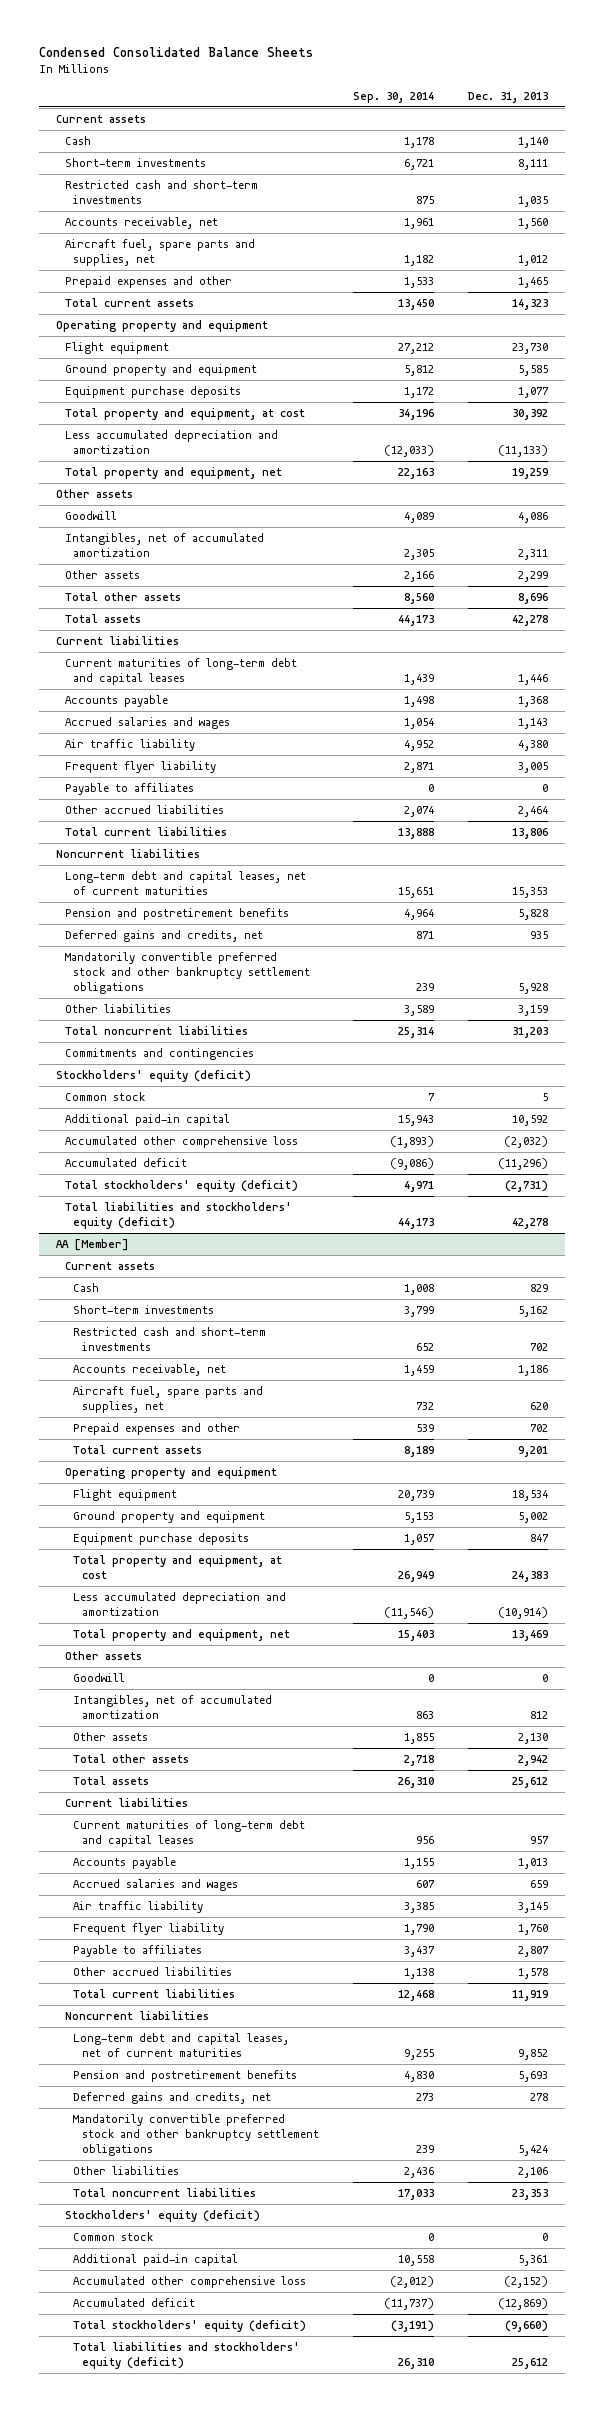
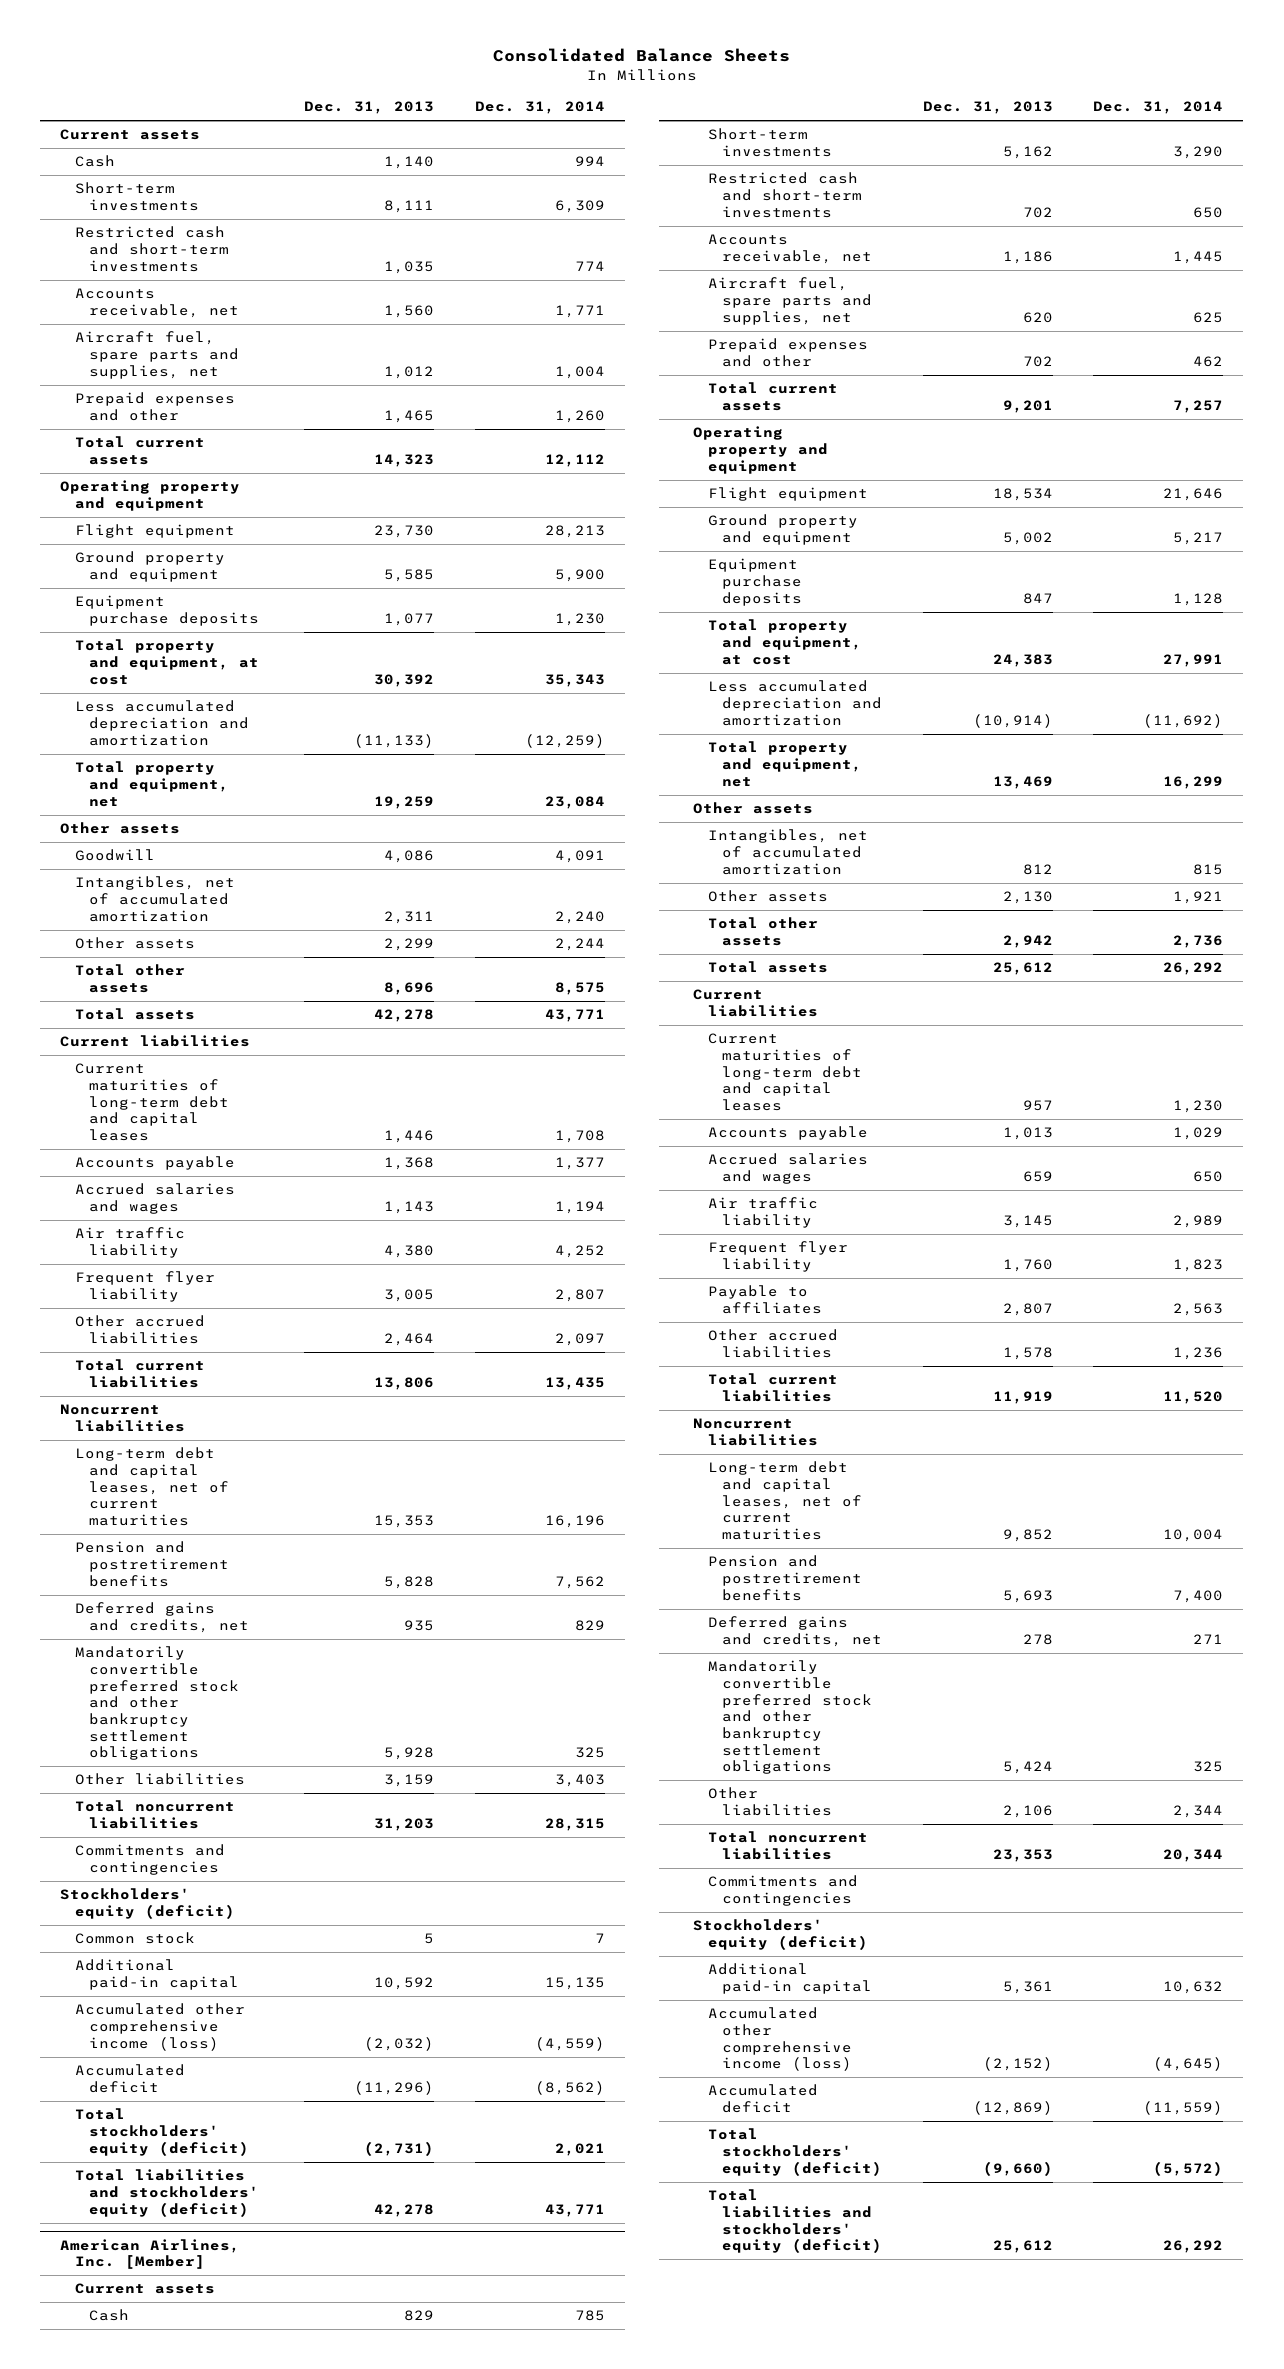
[39,47,314,58] Condensed Consolidated Balance Sheets -> [492,48,790,63] Consolidated Balance Sheets
[352,91,434,103] Sep. 30, 2014 -> none
none -> [474,101,605,115] Dec. 31, 2014
[64,782,194,795] Payable to affiliates -> none
[64,1135,298,1148] Accumulated other comprehensive loss -> [74,2003,245,2051] Accumulated other comprehensive income (loss)
[56,1238,130,1251] AA [Member] -> none
none -> [60,2238,241,2270] American Airlines, Inc. [Member]
[73,1672,126,1682] Goodwill -> none
none -> [707,1875,858,1907] Commitments and contingencies
[73,2231,154,2241] Common stock -> none
[73,2275,307,2288] Accumulated other comprehensive loss -> [707,2007,853,2072] Accumulated other comprehensive income (loss)

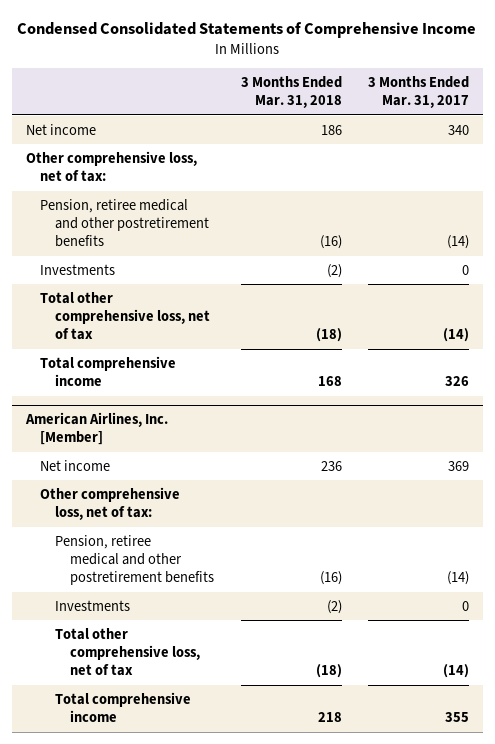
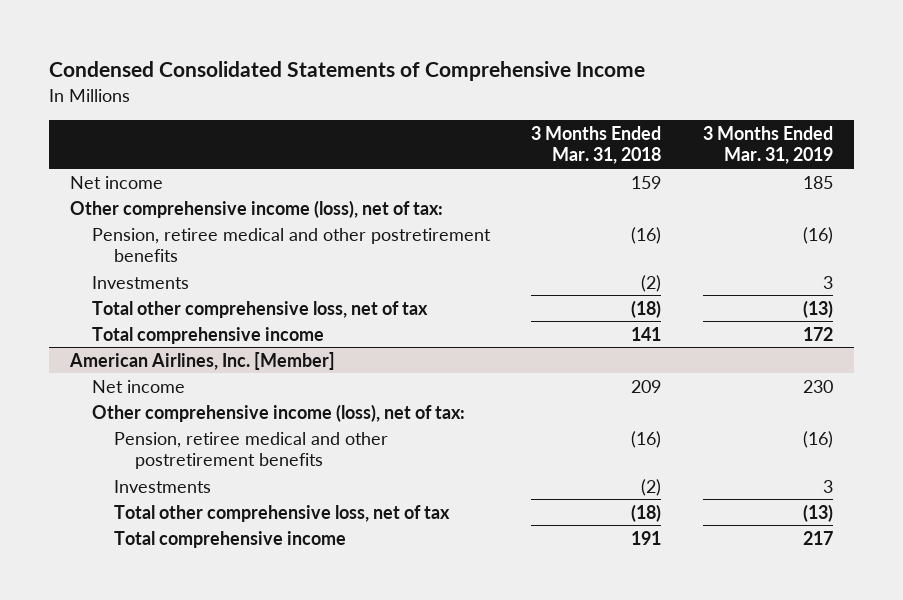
[368,75,470,109] 3 Months Ended Mar. 31, 2017 -> none
none -> [703,125,834,165] 3 Months Ended Mar. 31, 2019
[320,124,342,135] 186 -> [631,175,662,189] 159
[25,150,197,183] Other comprehensive loss, net of tax: -> [69,199,443,218] Other comprehensive income (loss), net of tax:
[317,376,342,387] 168 -> [631,326,662,341] 141
[320,460,342,471] 236 -> [631,379,662,393] 209
[40,486,181,521] Other comprehensive loss, net of tax: -> [91,403,465,422] Other comprehensive income (loss), net of tax:
[317,712,342,723] 218 -> [631,530,662,545] 191

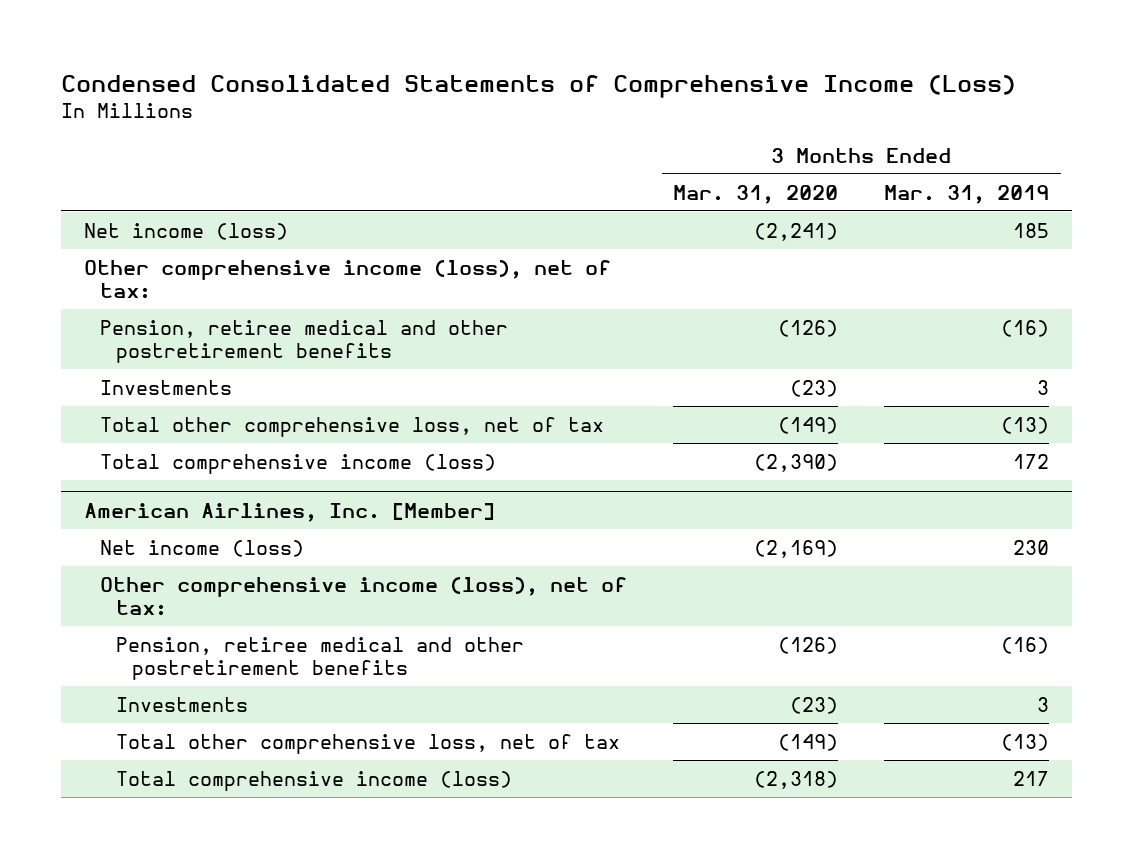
[48,61,645,82] Condensed Consolidated Statements of Comprehensive Income -> [61,74,1017,98] Condensed Consolidated Statements of Comprehensive Income (Loss)
[531,125,662,165] 3 Months Ended Mar. 31, 2018 -> none
none -> [673,184,839,204] Mar. 31, 2020
[69,175,163,189] Net income -> [84,222,289,240] Net income (loss)
[91,326,324,344] Total comprehensive income -> [100,453,497,474] Total comprehensive income (loss)
[91,379,185,393] Net income -> [100,539,305,557] Net income (loss)
[113,530,346,548] Total comprehensive income -> [116,770,513,791] Total comprehensive income (loss)

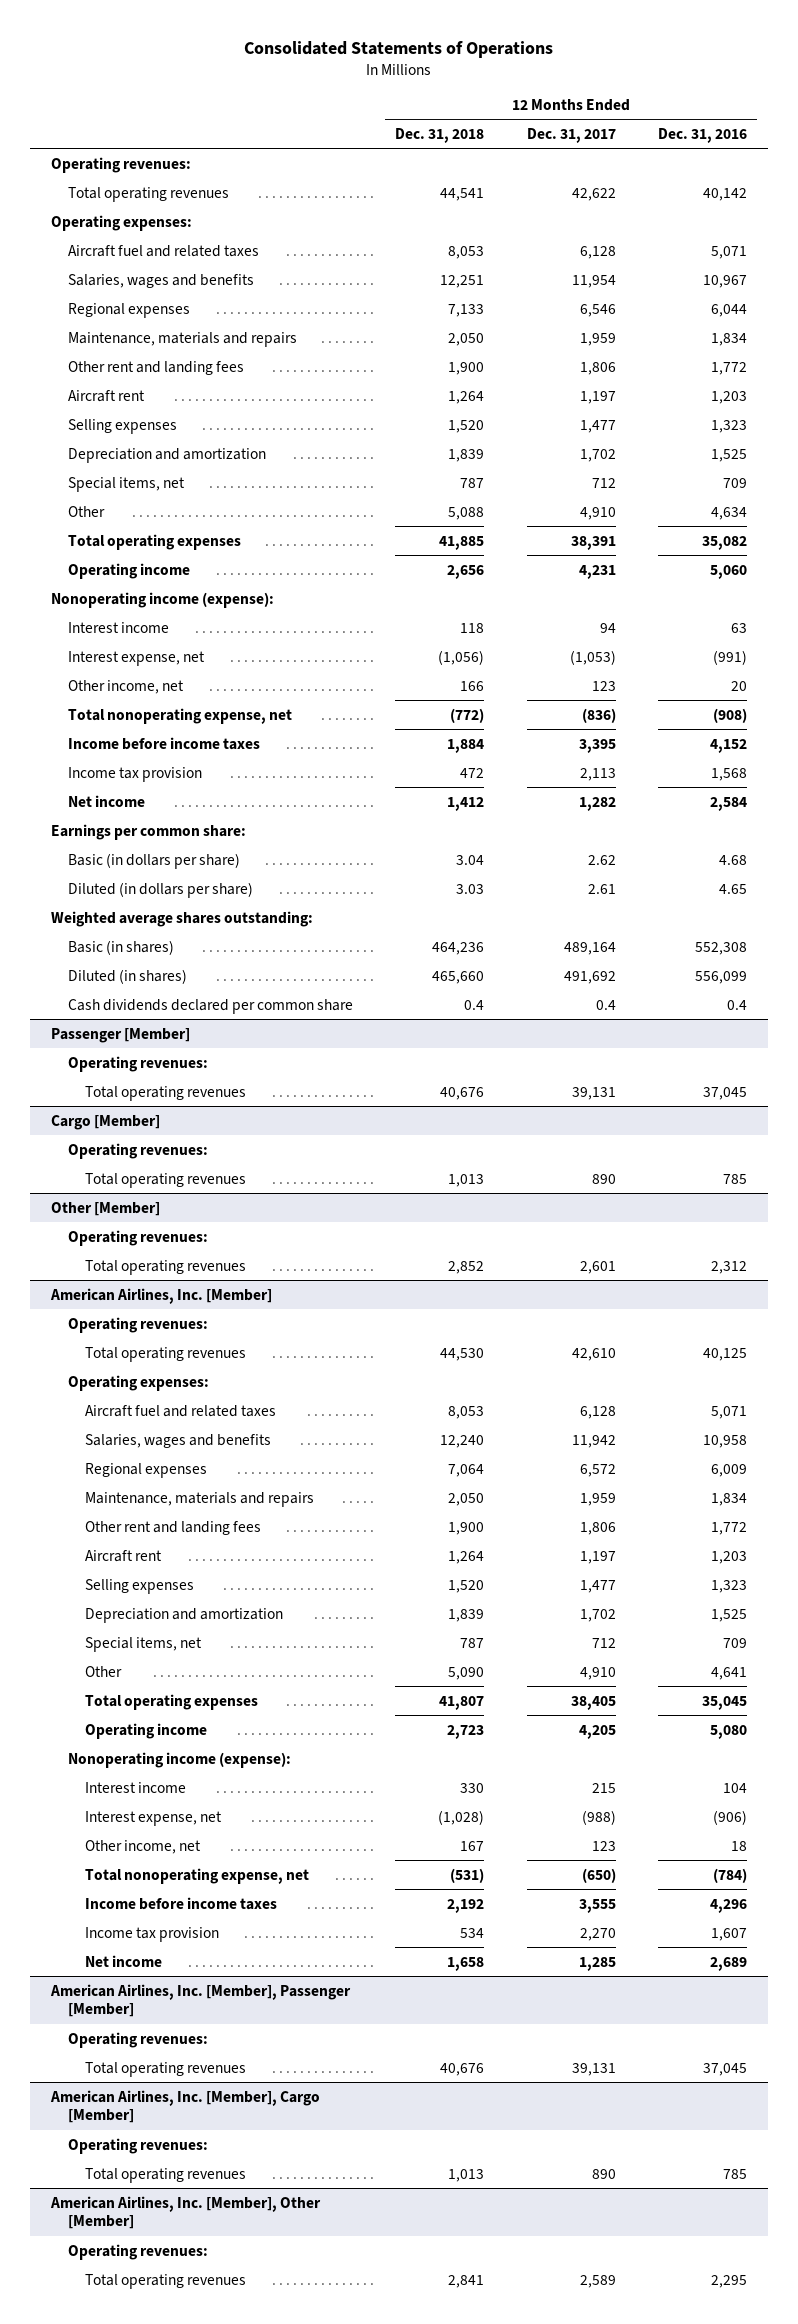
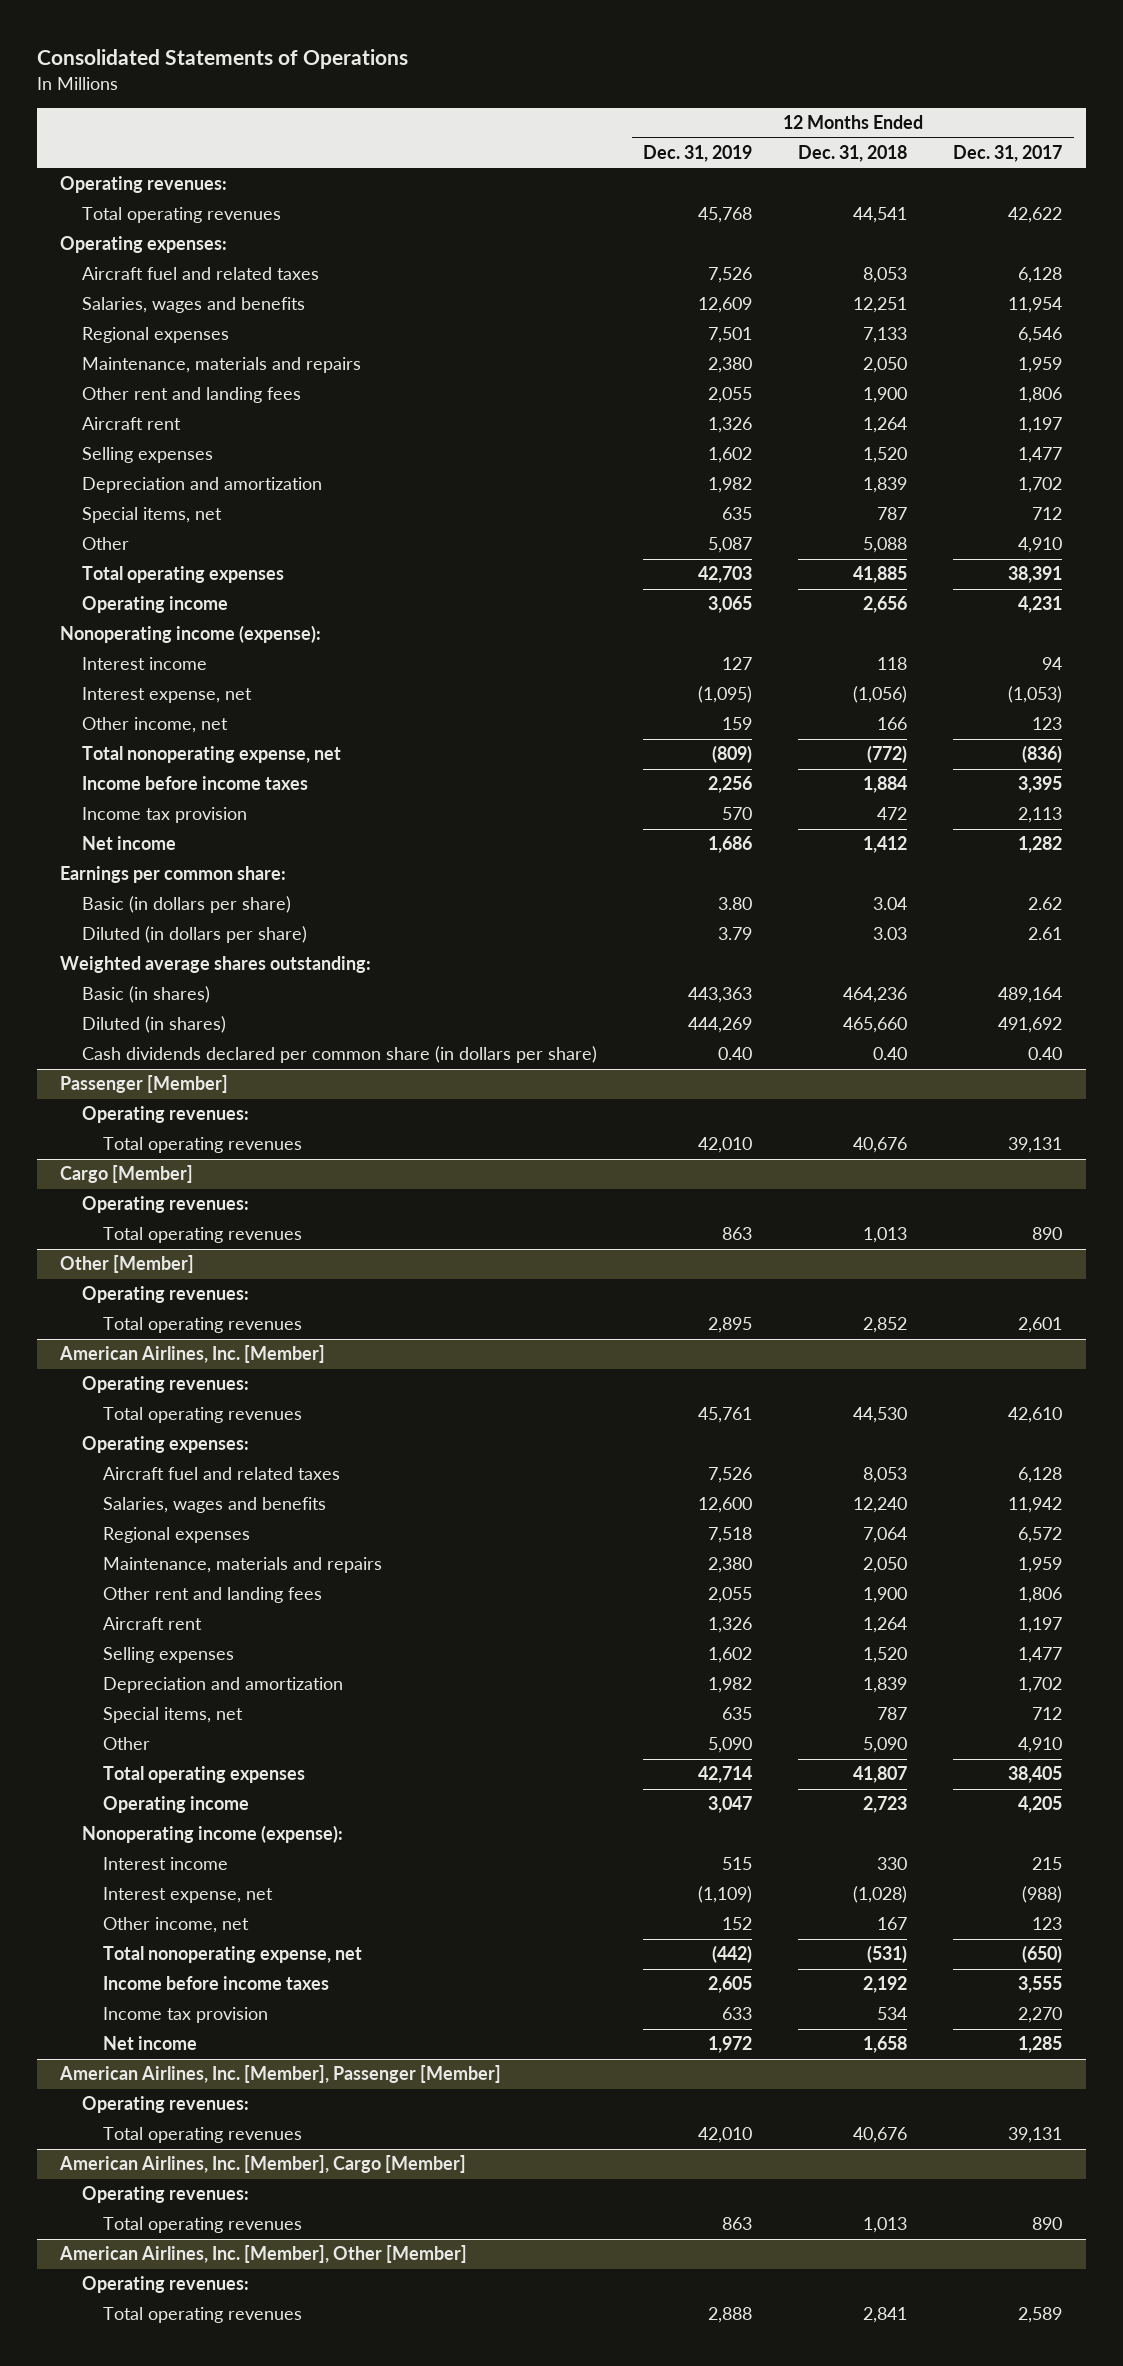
[657,128,747,144] Dec. 31, 2016 -> none
none -> [643,145,753,163] Dec. 31, 2019
[67,998,353,1014] Cash dividends declared per common share -> [81,1046,597,1064] Cash dividends declared per common share (in dollars per share)
[464,999,485,1010] 0.4 -> [873,1047,908,1061] 0.40
[595,999,616,1010] 0.4 -> [1028,1047,1063,1061] 0.40

